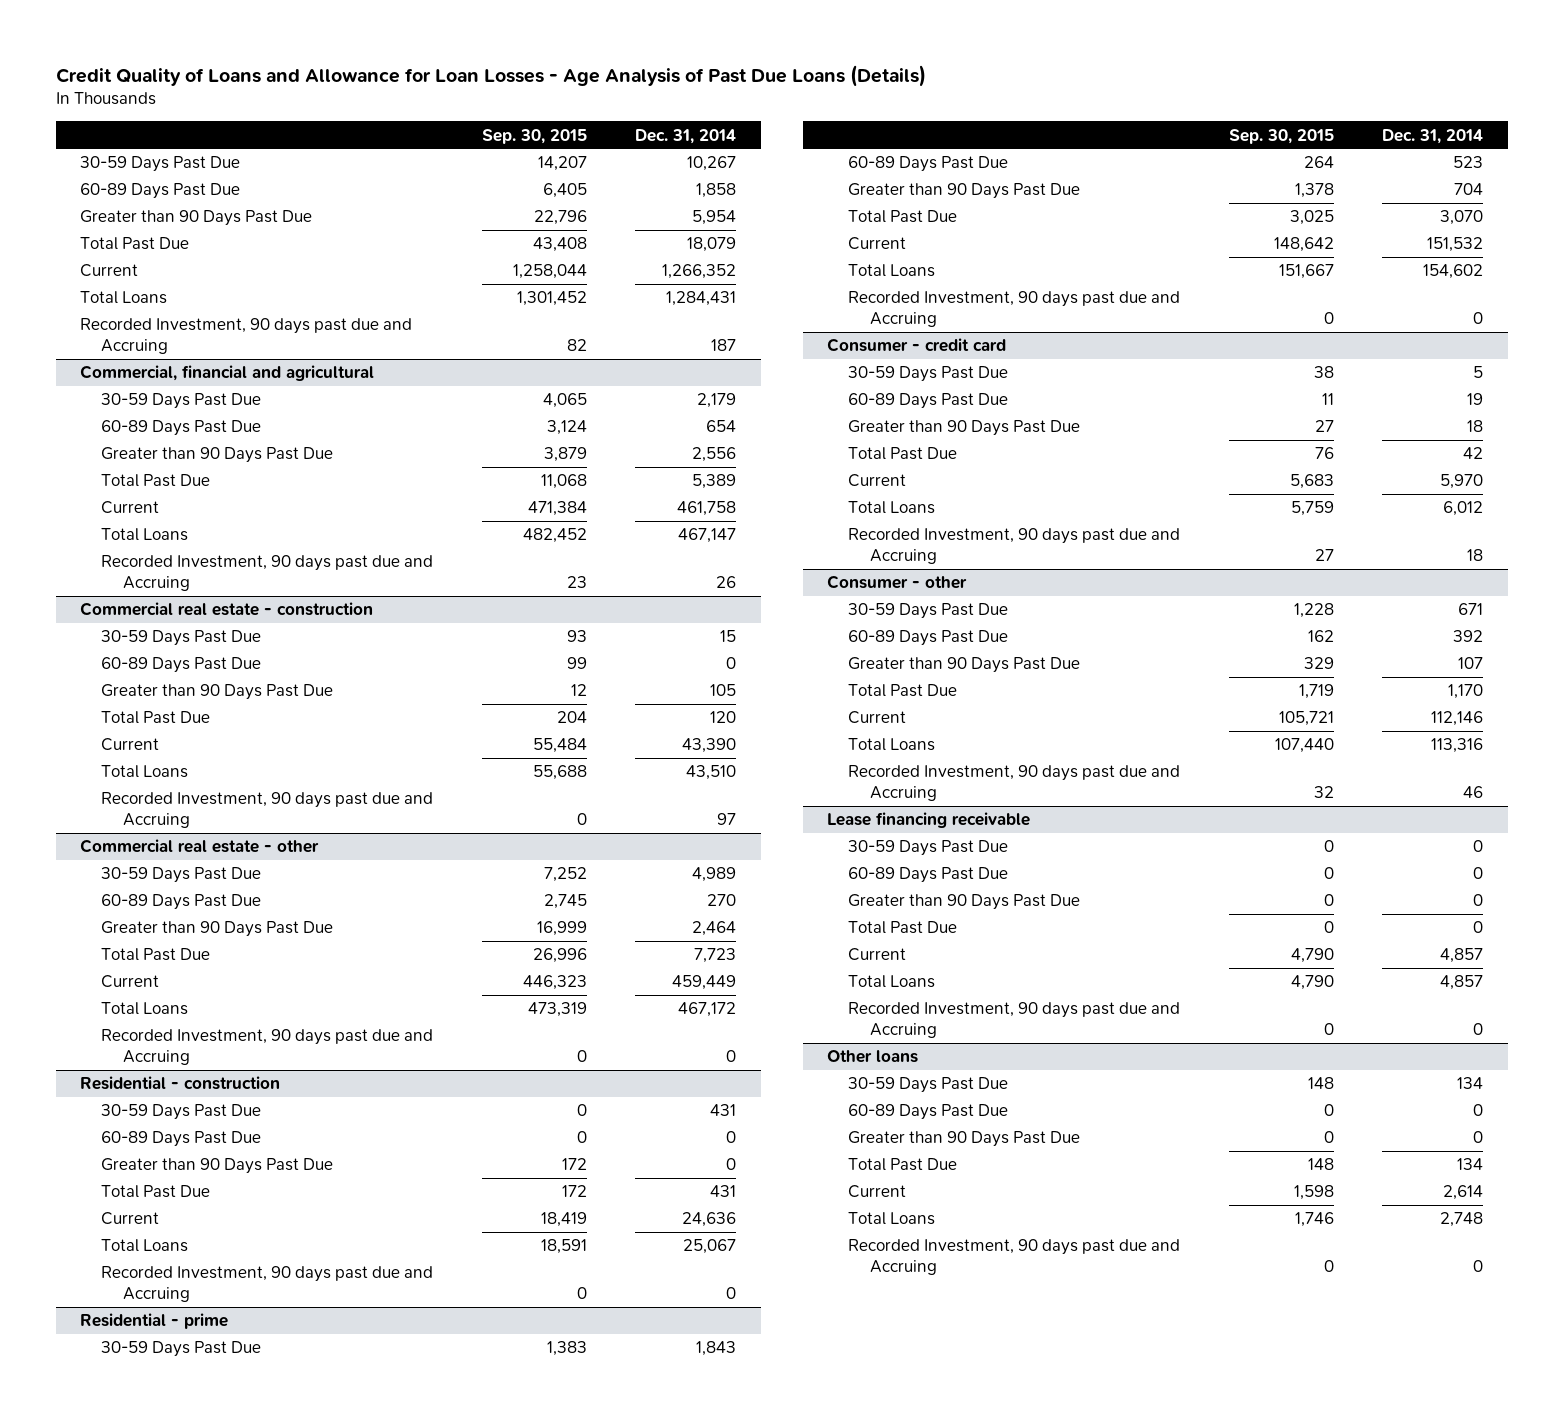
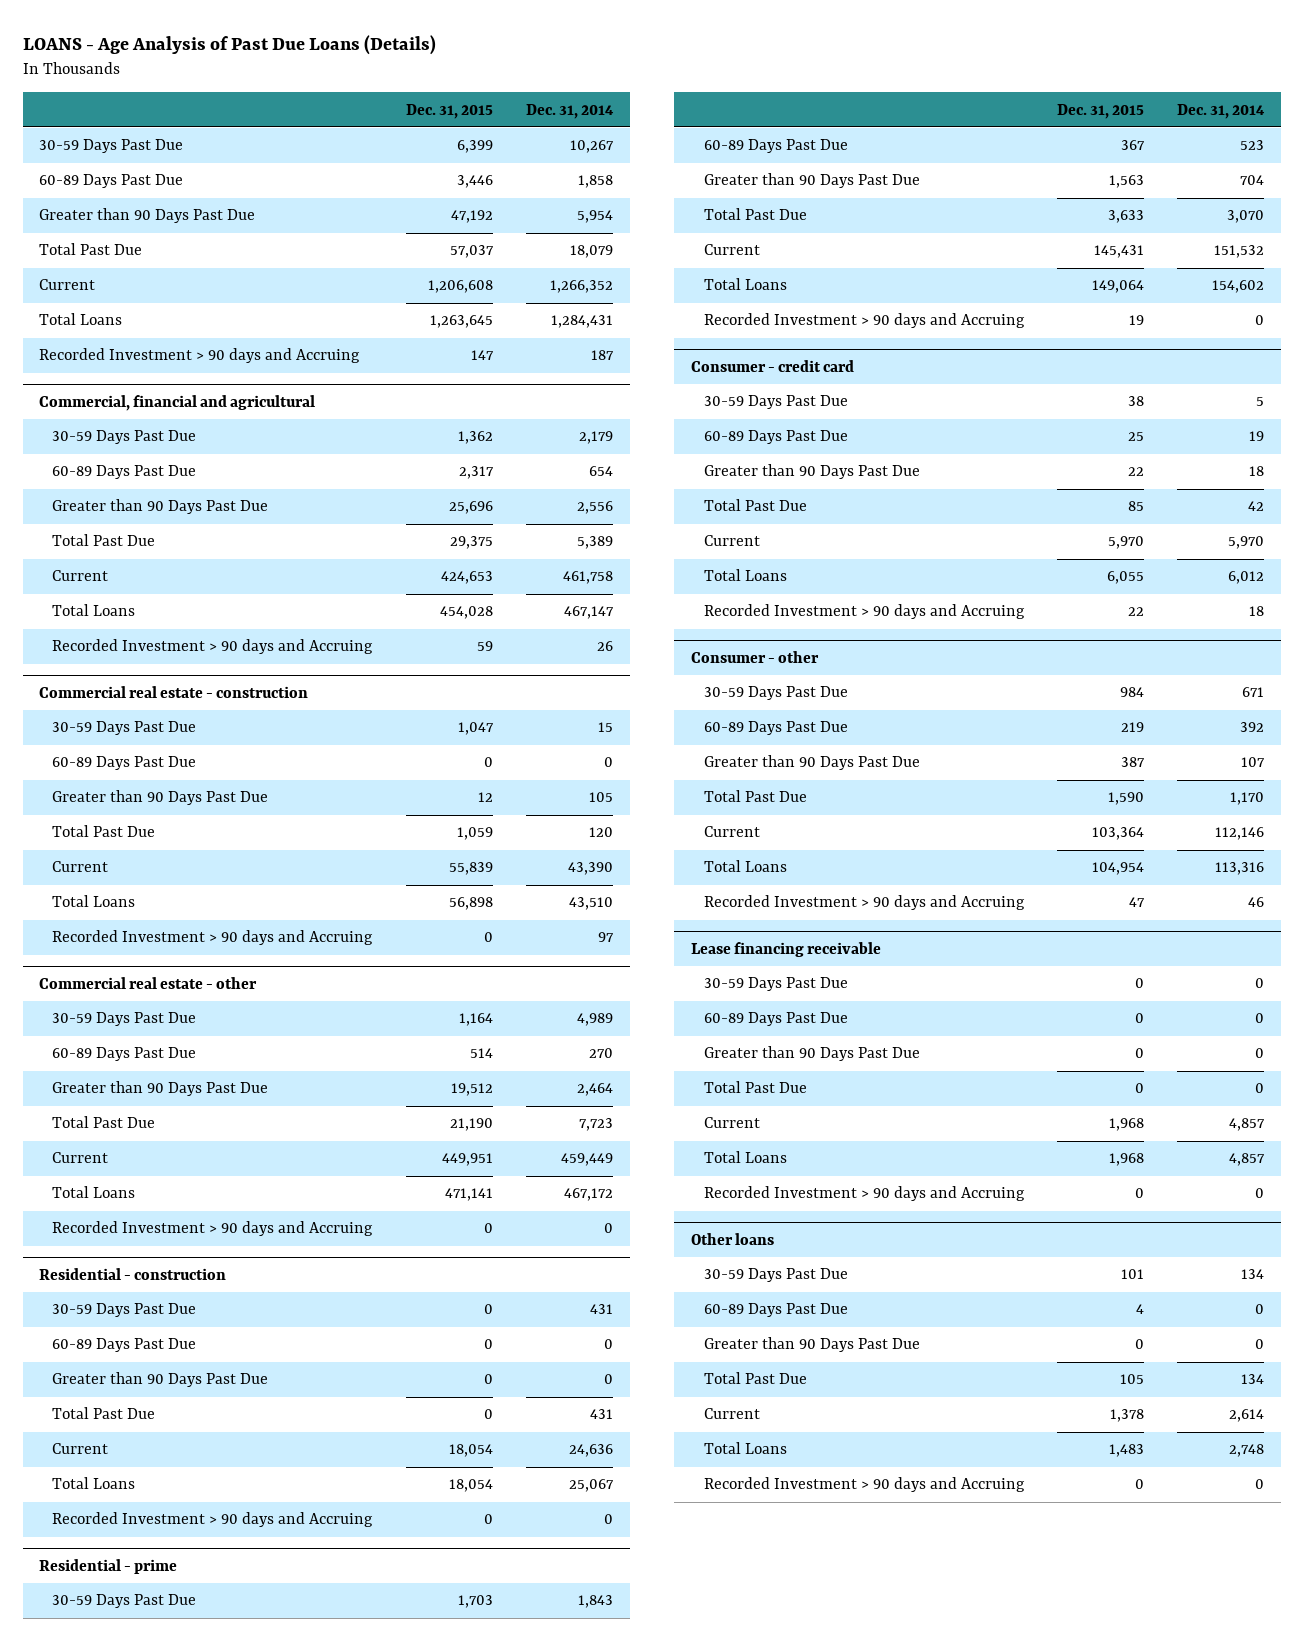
[55,64,926,87] Credit Quality of Loans and Allowance for Loan Losses - Age Analysis of Past Due Loans (Details) -> [22,35,436,56] LOANS - Age Analysis of Past Due Loans (Details)
[481,128,587,144] Sep. 30, 2015 -> none
none -> [405,103,493,119] Dec. 31, 2015
[79,318,412,355] Recorded Investment, 90 days past due and Accruing -> [39,348,361,364] Recorded Investment > 90 days and Accruing
[101,555,434,592] Recorded Investment, 90 days past due and Accruing -> [52,639,374,655] Recorded Investment > 90 days and Accruing
[101,792,434,829] Recorded Investment, 90 days past due and Accruing -> [52,930,374,946] Recorded Investment > 90 days and Accruing
[101,1029,434,1066] Recorded Investment, 90 days past due and Accruing -> [52,1221,374,1237] Recorded Investment > 90 days and Accruing
[101,1266,434,1303] Recorded Investment, 90 days past due and Accruing -> [52,1512,374,1528] Recorded Investment > 90 days and Accruing
[848,291,1181,328] Recorded Investment, 90 days past due and Accruing -> [703,313,1025,329] Recorded Investment > 90 days and Accruing
[848,528,1181,565] Recorded Investment, 90 days past due and Accruing -> [703,604,1025,620] Recorded Investment > 90 days and Accruing
[848,765,1181,802] Recorded Investment, 90 days past due and Accruing -> [703,895,1025,911] Recorded Investment > 90 days and Accruing
[848,1002,1181,1039] Recorded Investment, 90 days past due and Accruing -> [703,1186,1025,1202] Recorded Investment > 90 days and Accruing
[848,1239,1181,1276] Recorded Investment, 90 days past due and Accruing -> [703,1477,1025,1493] Recorded Investment > 90 days and Accruing

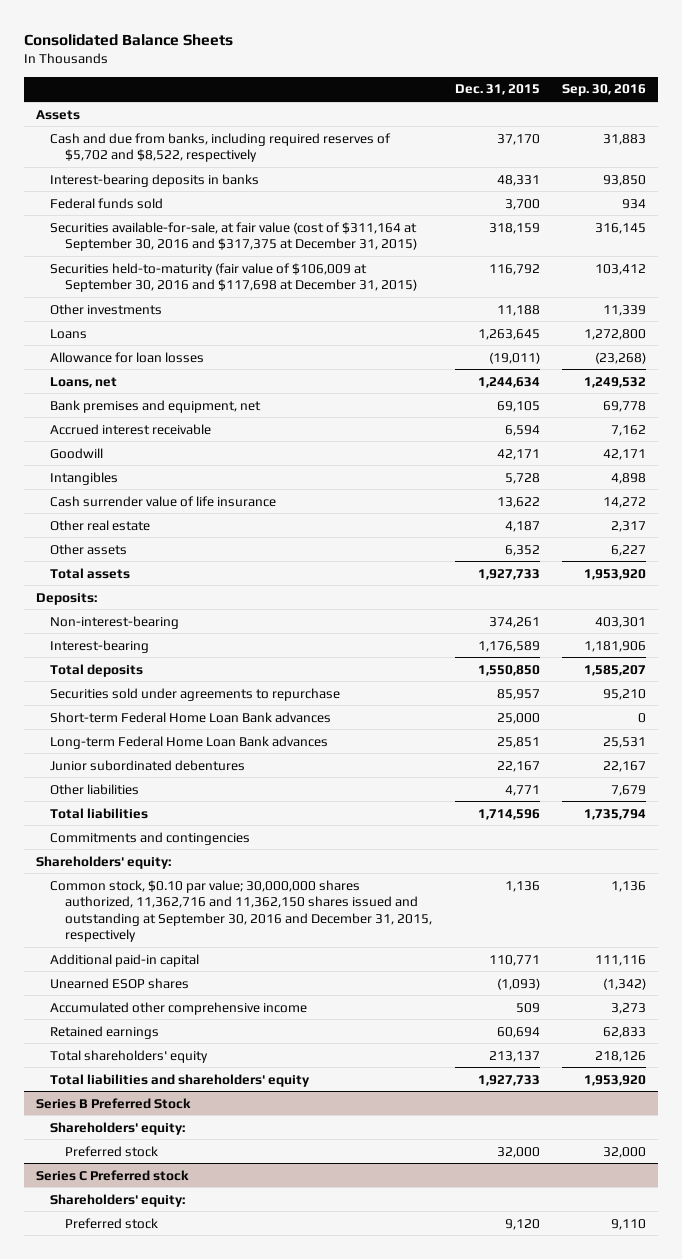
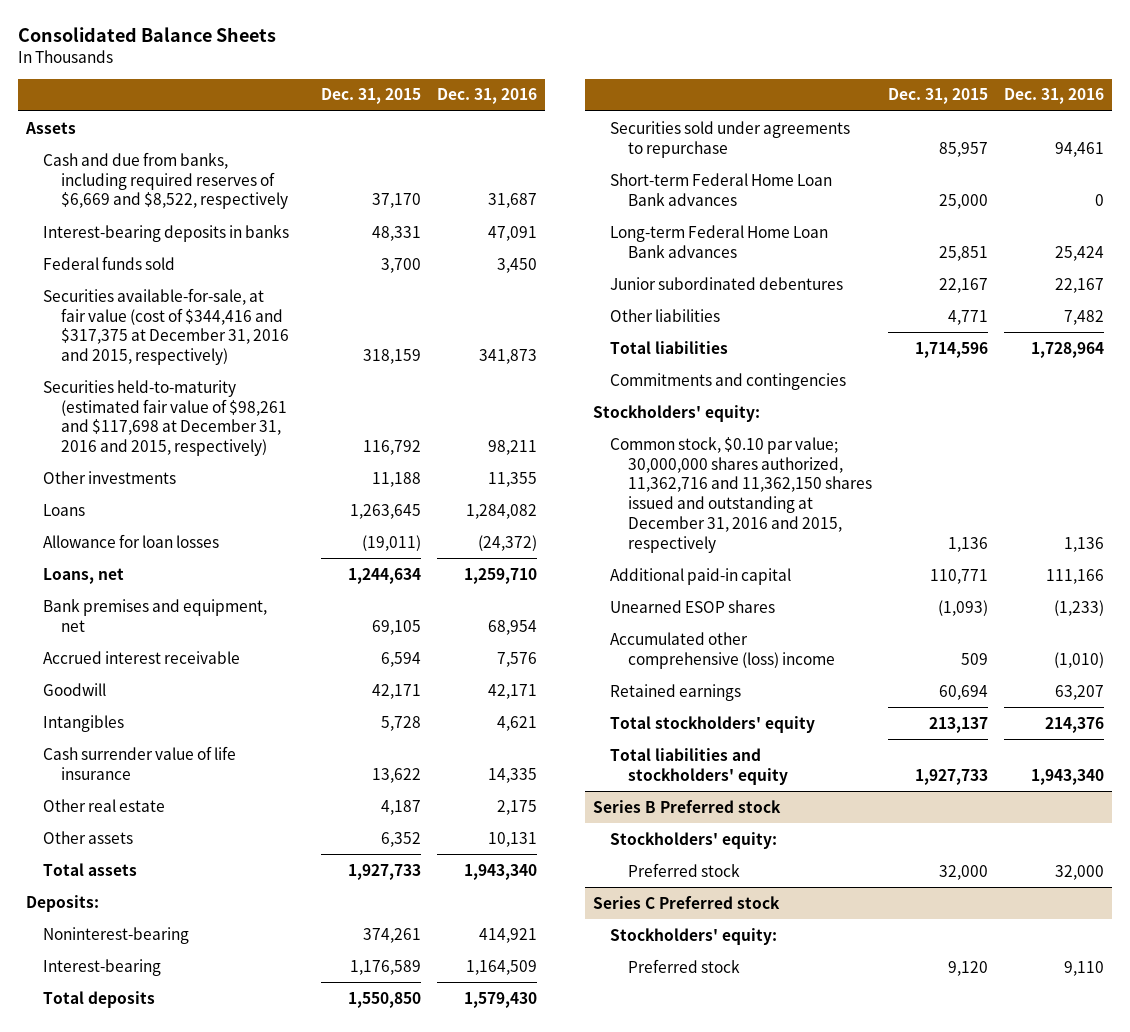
[562,84,647,97] Sep. 30, 2016 -> none
none -> [437,88,538,105] Dec. 31, 2016
[50,132,392,163] Cash and due from banks, including required reserves of $5,702 and $8,522, respectively -> [43,151,288,210] Cash and due from banks, including required reserves of $6,669 and $8,522, respectively
[50,221,418,252] Securities available-for-sale, at fair value (cost of $311,164 at September 30, 2016 and $317,375 at December 31, 2015) -> [43,287,289,366] Securities available-for-sale, at fair value (cost of $344,416 and $317,375 at December 31, 2016 and 2015, respectively)
[50,262,418,293] Securities held-to-maturity (fair value of $106,009 at September 30, 2016 and $117,698 at December 31, 2015) -> [43,379,287,457] Securities held-to-maturity (estimated fair value of $98,261 and $117,698 at December 31, 2016 and 2015, respectively)
[50,615,180,629] Non-interest-bearing -> [43,926,190,944] Noninterest-bearing
[35,855,171,869] Shareholders' equity: -> [592,404,760,422] Stockholders' equity:
[50,879,433,943] Common stock, $0.10 par value; 30,000,000 shares authorized, 11,362,716 and 11,362,150 shares issued and outstanding at September 30, 2016 and December 31, 2015, respectively -> [610,436,872,553] Common stock, $0.10 par value; 30,000,000 shares authorized, 11,362,716 and 11,362,150 shares issued and outstanding at December 31, 2016 and 2015, respectively
[50,1001,308,1015] Accumulated other comprehensive income -> [610,631,835,669] Accumulated other comprehensive (loss) income
[50,1049,209,1063] Total shareholders' equity -> [610,715,816,733] Total stockholders' equity
[50,1073,311,1087] Total liabilities and shareholders' equity -> [610,747,788,785] Total liabilities and stockholders' equity
[35,1097,191,1109] Series B Preferred Stock -> [592,799,781,813] Series B Preferred stock
[50,1121,186,1135] Shareholders' equity: -> [610,831,778,849] Stockholders' equity:
[50,1193,186,1207] Shareholders' equity: -> [610,927,778,945] Stockholders' equity:

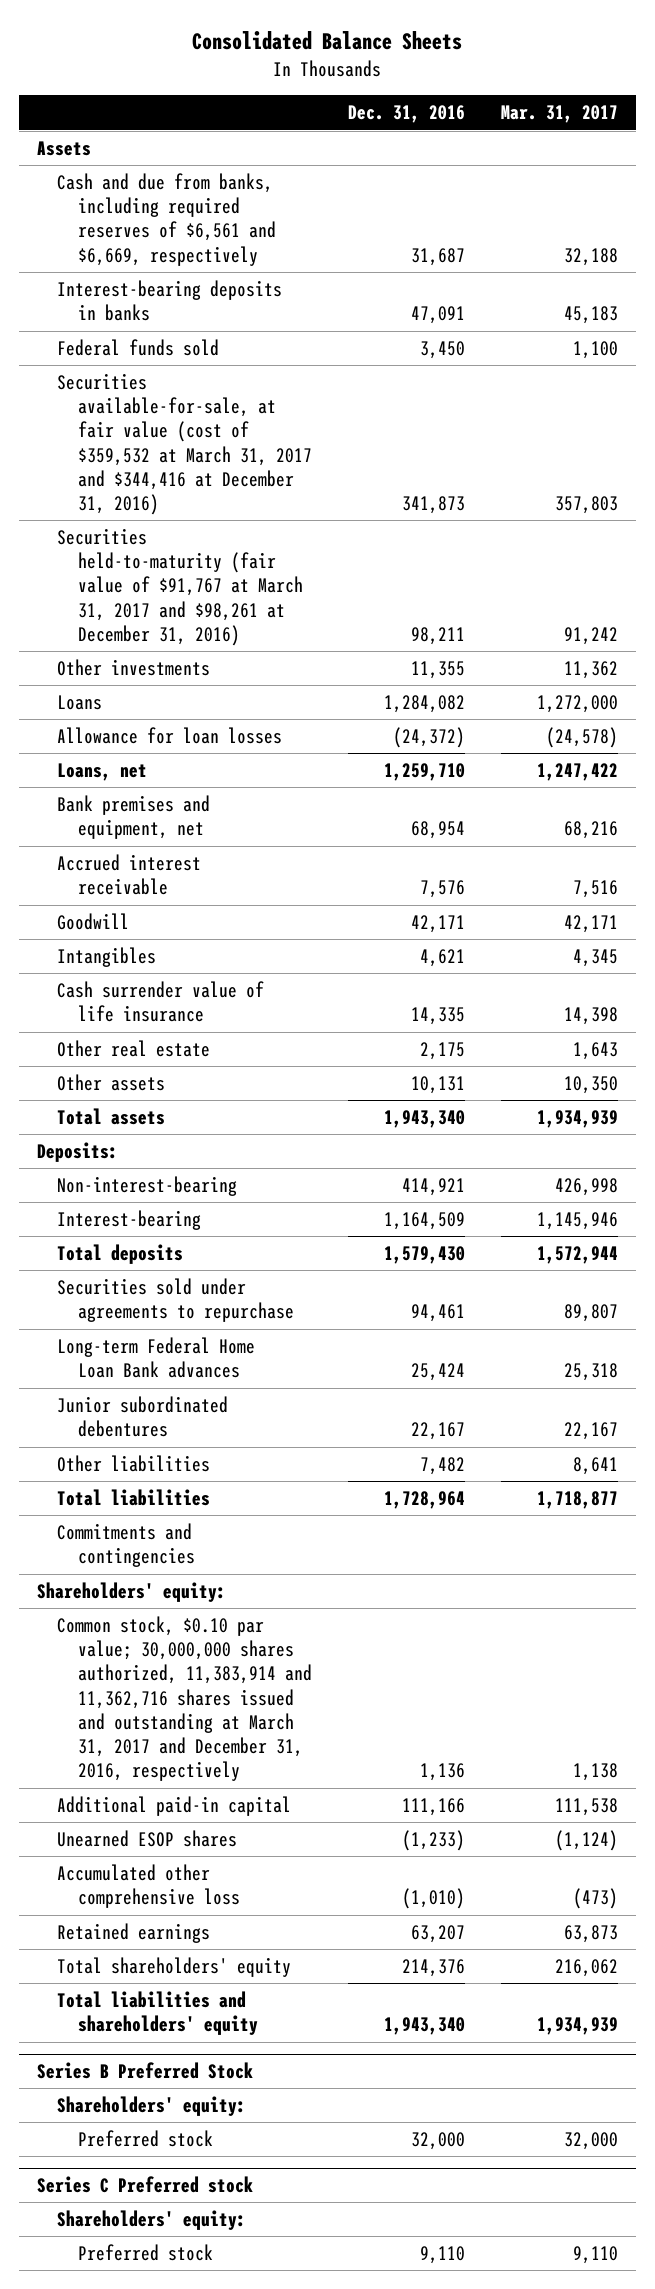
[321,88,422,105] Dec. 31, 2015 -> none
none -> [500,105,618,124] Mar. 31, 2017
[43,151,288,210] Cash and due from banks, including required reserves of $6,669 and $8,522, respectively -> [57,173,276,266] Cash and due from banks, including required reserves of $6,561 and $6,669, respectively
[43,287,289,366] Securities available-for-sale, at fair value (cost of $344,416 and $317,375 at December 31, 2016 and 2015, respectively) -> [57,373,312,516] Securities available-for-sale, at fair value (cost of $359,532 at March 31, 2017 and $344,416 at December 31, 2016)
[43,379,287,457] Securities held-to-maturity (estimated fair value of $98,261 and $117,698 at December 31, 2016 and 2015, respectively) -> [57,528,303,646] Securities held-to-maturity (fair value of $91,767 at March 31, 2017 and $98,261 at December 31, 2016)
[43,926,190,944] Noninterest-bearing -> [57,1176,238,1197] Non-interest-bearing
[610,172,833,206] Short-term Federal Home Loan Bank advances -> none
[592,404,760,422] Stockholders' equity: -> [36,1582,226,1603] Shareholders' equity:
[610,436,872,553] Common stock, $0.10 par value; 30,000,000 shares authorized, 11,362,716 and 11,362,150 shares issued and outstanding at December 31, 2016 and 2015, respectively -> [57,1616,312,1782] Common stock, $0.10 par value; 30,000,000 shares authorized, 11,383,914 and 11,362,716 shares issued and outstanding at March 31, 2017 and December 31, 2016, respectively
[610,631,835,669] Accumulated other comprehensive (loss) income -> [57,1864,240,1909] Accumulated other comprehensive loss
[610,715,816,733] Total stockholders' equity -> [57,1957,292,1978] Total shareholders' equity
[610,747,788,785] Total liabilities and stockholders' equity -> [57,1991,258,2036] Total liabilities and shareholders' equity
[592,799,781,813] Series B Preferred stock -> [36,2062,253,2080] Series B Preferred Stock
[610,831,778,849] Stockholders' equity: -> [57,2096,247,2117] Shareholders' equity:
[610,927,778,945] Stockholders' equity: -> [57,2210,247,2231] Shareholders' equity:

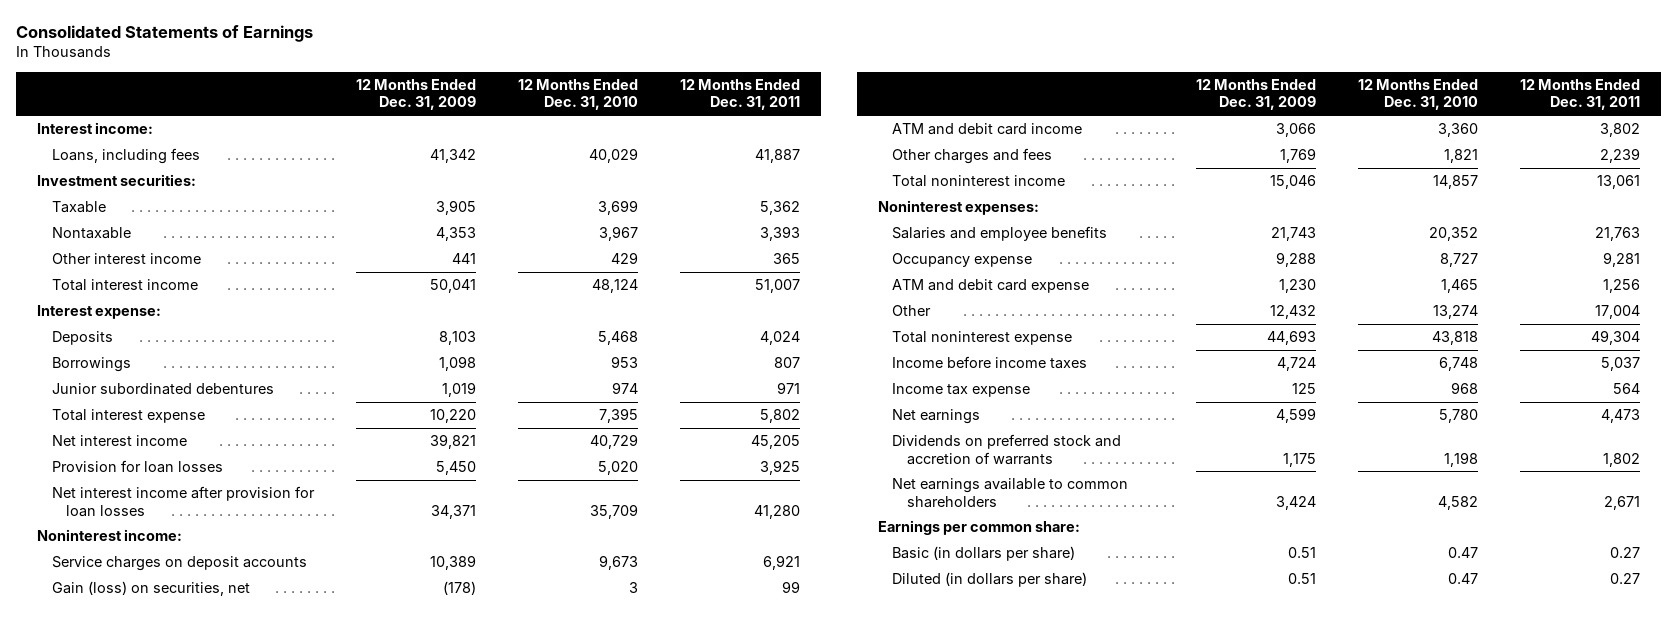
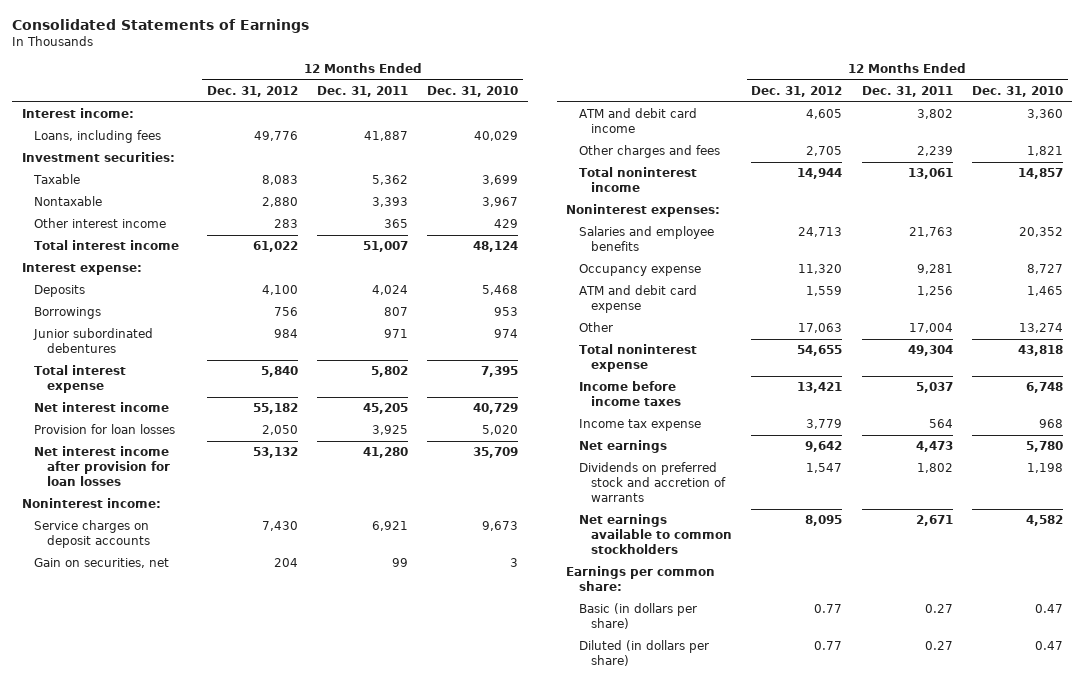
[355,78,476,111] 12 Months Ended Dec. 31, 2009 -> none
none -> [207,86,299,98] Dec. 31, 2012
[51,581,250,597] Gain (loss) on securities, net -> [34,558,170,569] Gain on securities, net
[892,478,1129,508] Net earnings available to common shareholders -> [578,514,733,555] Net earnings available to common stockholders

